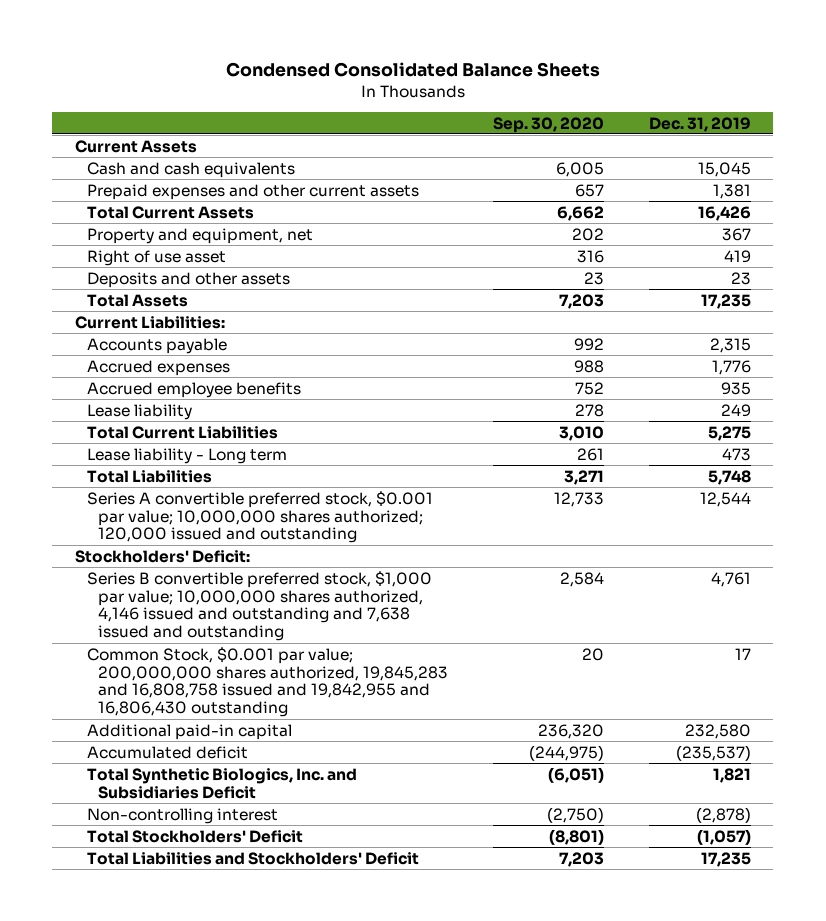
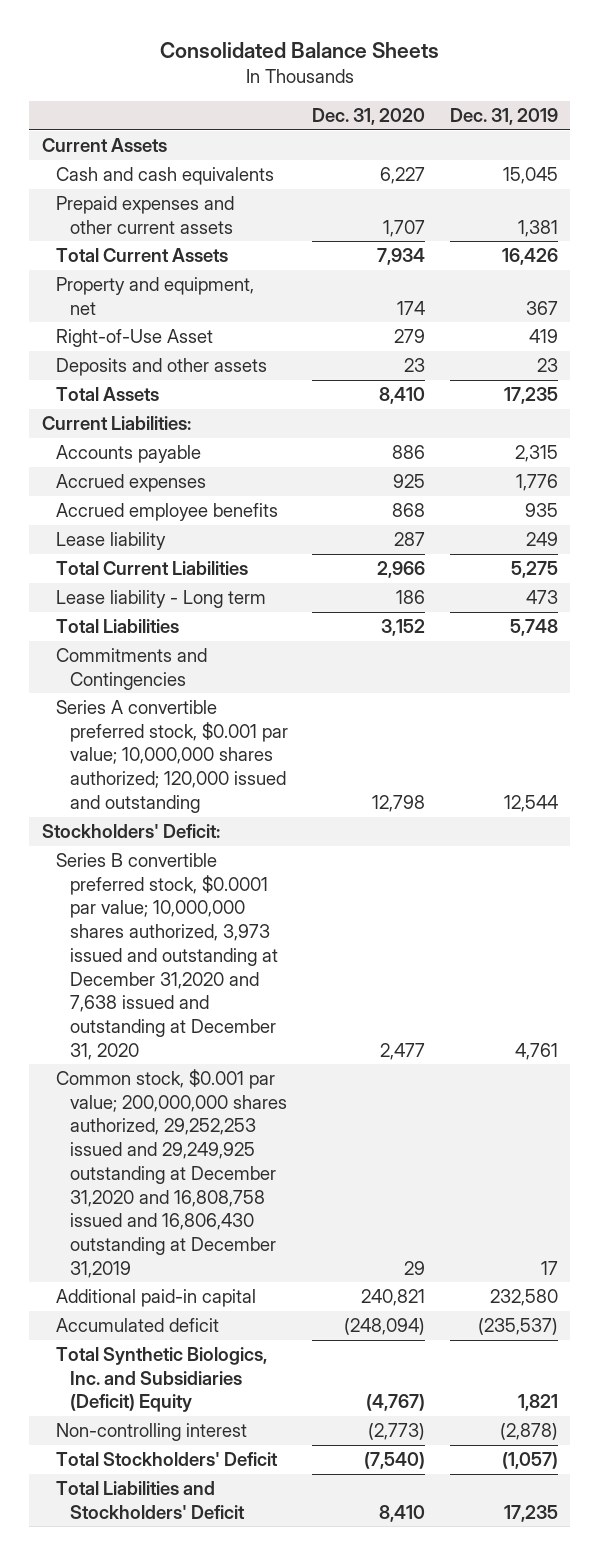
[225,61,600,77] Condensed Consolidated Balance Sheets -> [159,41,439,58] Consolidated Balance Sheets
[493,116,605,133] Sep. 30, 2020 -> none
none -> [312,108,426,126] Dec. 31, 2020
[86,249,226,266] Right of use asset -> [55,329,213,348] Right-of-Use Asset
none -> [55,648,207,690] Commitments and Contingencies
[86,570,432,642] Series B convertible preferred stock, $1,000 par value; 10,000,000 shares authorized, 4,146 issued and outstanding and 7,638 issued and outstanding -> [55,853,278,1060] Series B convertible preferred stock, $0.0001 par value; 10,000,000 shares authorized, 3,973 issued and outstanding at December 31,2020 and 7,638 issued and outstanding at December 31, 2020
[86,646,449,718] Common Stock, $0.001 par value; 200,000,000 shares authorized, 19,845,283 and 16,808,758 issued and 19,842,955 and 16,806,430 outstanding -> [55,1069,287,1278] Common stock, $0.001 par value; 200,000,000 shares authorized, 29,252,253 issued and 29,249,925 outstanding at December 31,2020 and 16,808,758 issued and 16,806,430 outstanding at December 31,2019
[86,767,357,799] Total Synthetic Biologics, Inc. and Subsidiaries Deficit -> [55,1347,267,1413] Total Synthetic Biologics, Inc. and Subsidiaries (Deficit) Equity

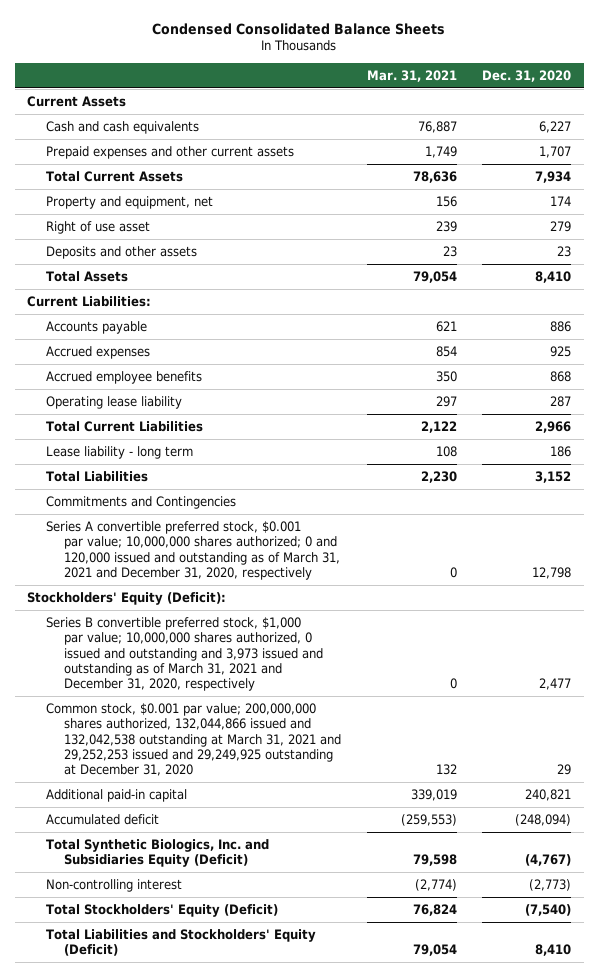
[159,41,439,58] Consolidated Balance Sheets -> [152,22,446,35] Condensed Consolidated Balance Sheets
[449,108,558,126] Dec. 31, 2019 -> none
none -> [366,69,457,82] Mar. 31, 2021
[55,329,213,348] Right-of-Use Asset -> [45,220,150,234] Right of use asset
[55,532,166,551] Lease liability -> [45,395,182,409] Operating lease liability
[55,590,266,609] Lease liability - Long term -> [45,445,193,459] Lease liability - long term
[55,700,288,813] Series A convertible preferred stock, $0.001 par value; 10,000,000 shares authorized; 120,000 issued and outstanding -> [45,520,341,580] Series A convertible preferred stock, $0.001 par value; 10,000,000 shares authorized; 0 and 120,000 issued and outstanding as of March 31, 2021 and December 31, 2020, respectively
[41,824,220,839] Stockholders' Deficit: -> [27,591,227,605] Stockholders' Equity (Deficit):
[55,853,278,1060] Series B convertible preferred stock, $0.0001 par value; 10,000,000 shares authorized, 3,973 issued and outstanding at December 31,2020 and 7,638 issued and outstanding at December 31, 2020 -> [45,616,324,692] Series B convertible preferred stock, $1,000 par value; 10,000,000 shares authorized, 0 issued and outstanding and 3,973 issued and outstanding as of March 31, 2021 and December 31, 2020, respectively
[55,1069,287,1278] Common stock, $0.001 par value; 200,000,000 shares authorized, 29,252,253 issued and 29,249,925 outstanding at December 31,2020 and 16,808,758 issued and 16,806,430 outstanding at December 31,2019 -> [45,702,342,777] Common stock, $0.001 par value; 200,000,000 shares authorized, 132,044,866 issued and 132,042,538 outstanding at March 31, 2021 and 29,252,253 issued and 29,249,925 outstanding at December 31, 2020
[55,1347,267,1413] Total Synthetic Biologics, Inc. and Subsidiaries (Deficit) Equity -> [45,838,269,868] Total Synthetic Biologics, Inc. and Subsidiaries Equity (Deficit)
[55,1452,278,1467] Total Stockholders' Deficit -> [45,903,278,917] Total Stockholders' Equity (Deficit)
[55,1481,245,1519] Total Liabilities and Stockholders' Deficit -> [45,928,316,957] Total Liabilities and Stockholders' Equity (Deficit)

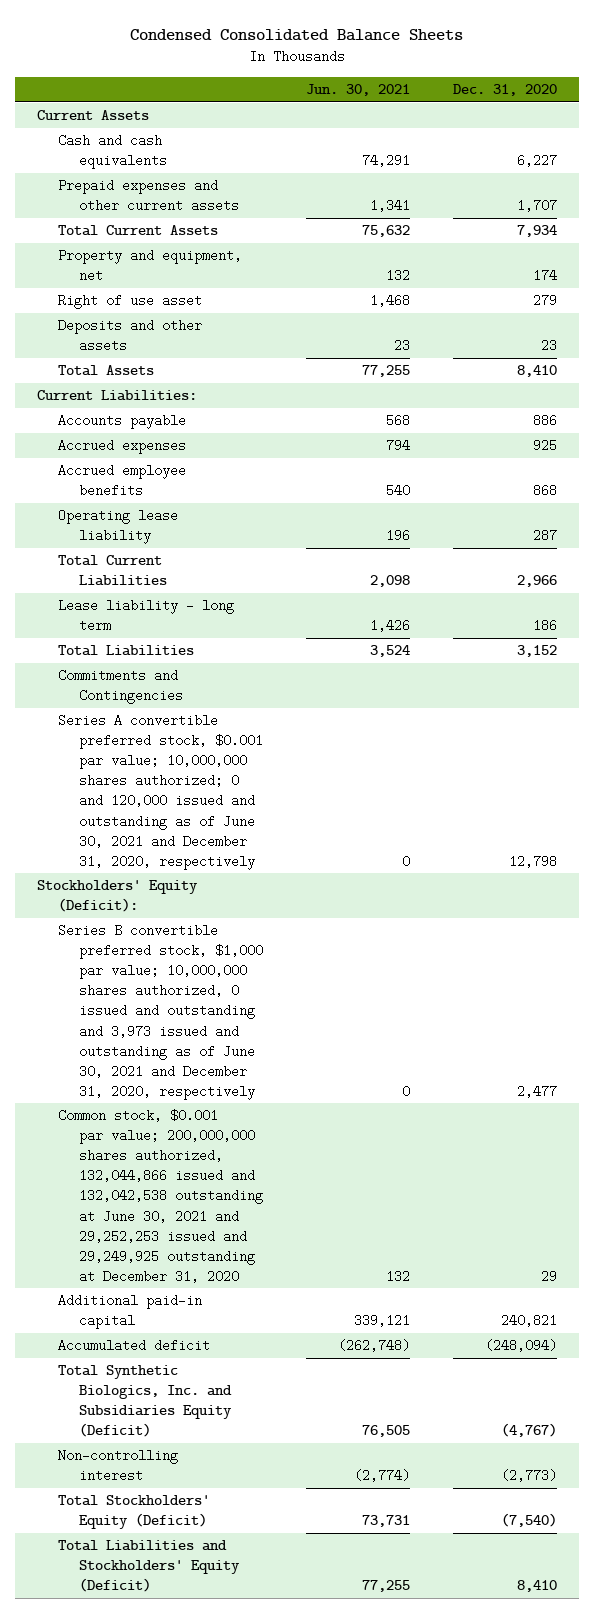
[366,69,457,82] Mar. 31, 2021 -> none
none -> [305,83,410,96] Jun. 30, 2021
[45,520,341,580] Series A convertible preferred stock, $0.001 par value; 10,000,000 shares authorized; 0 and 120,000 issued and outstanding as of March 31, 2021 and December 31, 2020, respectively -> [57,714,263,870] Series A convertible preferred stock, $0.001 par value; 10,000,000 shares authorized; 0 and 120,000 issued and outstanding as of June 30, 2021 and December 31, 2020, respectively
[45,616,324,692] Series B convertible preferred stock, $1,000 par value; 10,000,000 shares authorized, 0 issued and outstanding and 3,973 issued and outstanding as of March 31, 2021 and December 31, 2020, respectively -> [57,924,263,1100] Series B convertible preferred stock, $1,000 par value; 10,000,000 shares authorized, 0 issued and outstanding and 3,973 issued and outstanding as of June 30, 2021 and December 31, 2020, respectively
[45,702,342,777] Common stock, $0.001 par value; 200,000,000 shares authorized, 132,044,866 issued and 132,042,538 outstanding at March 31, 2021 and 29,252,253 issued and 29,249,925 outstanding at December 31, 2020 -> [57,1109,263,1283] Common stock, $0.001 par value; 200,000,000 shares authorized, 132,044,866 issued and 132,042,538 outstanding at June 30, 2021 and 29,252,253 issued and 29,249,925 outstanding at December 31, 2020

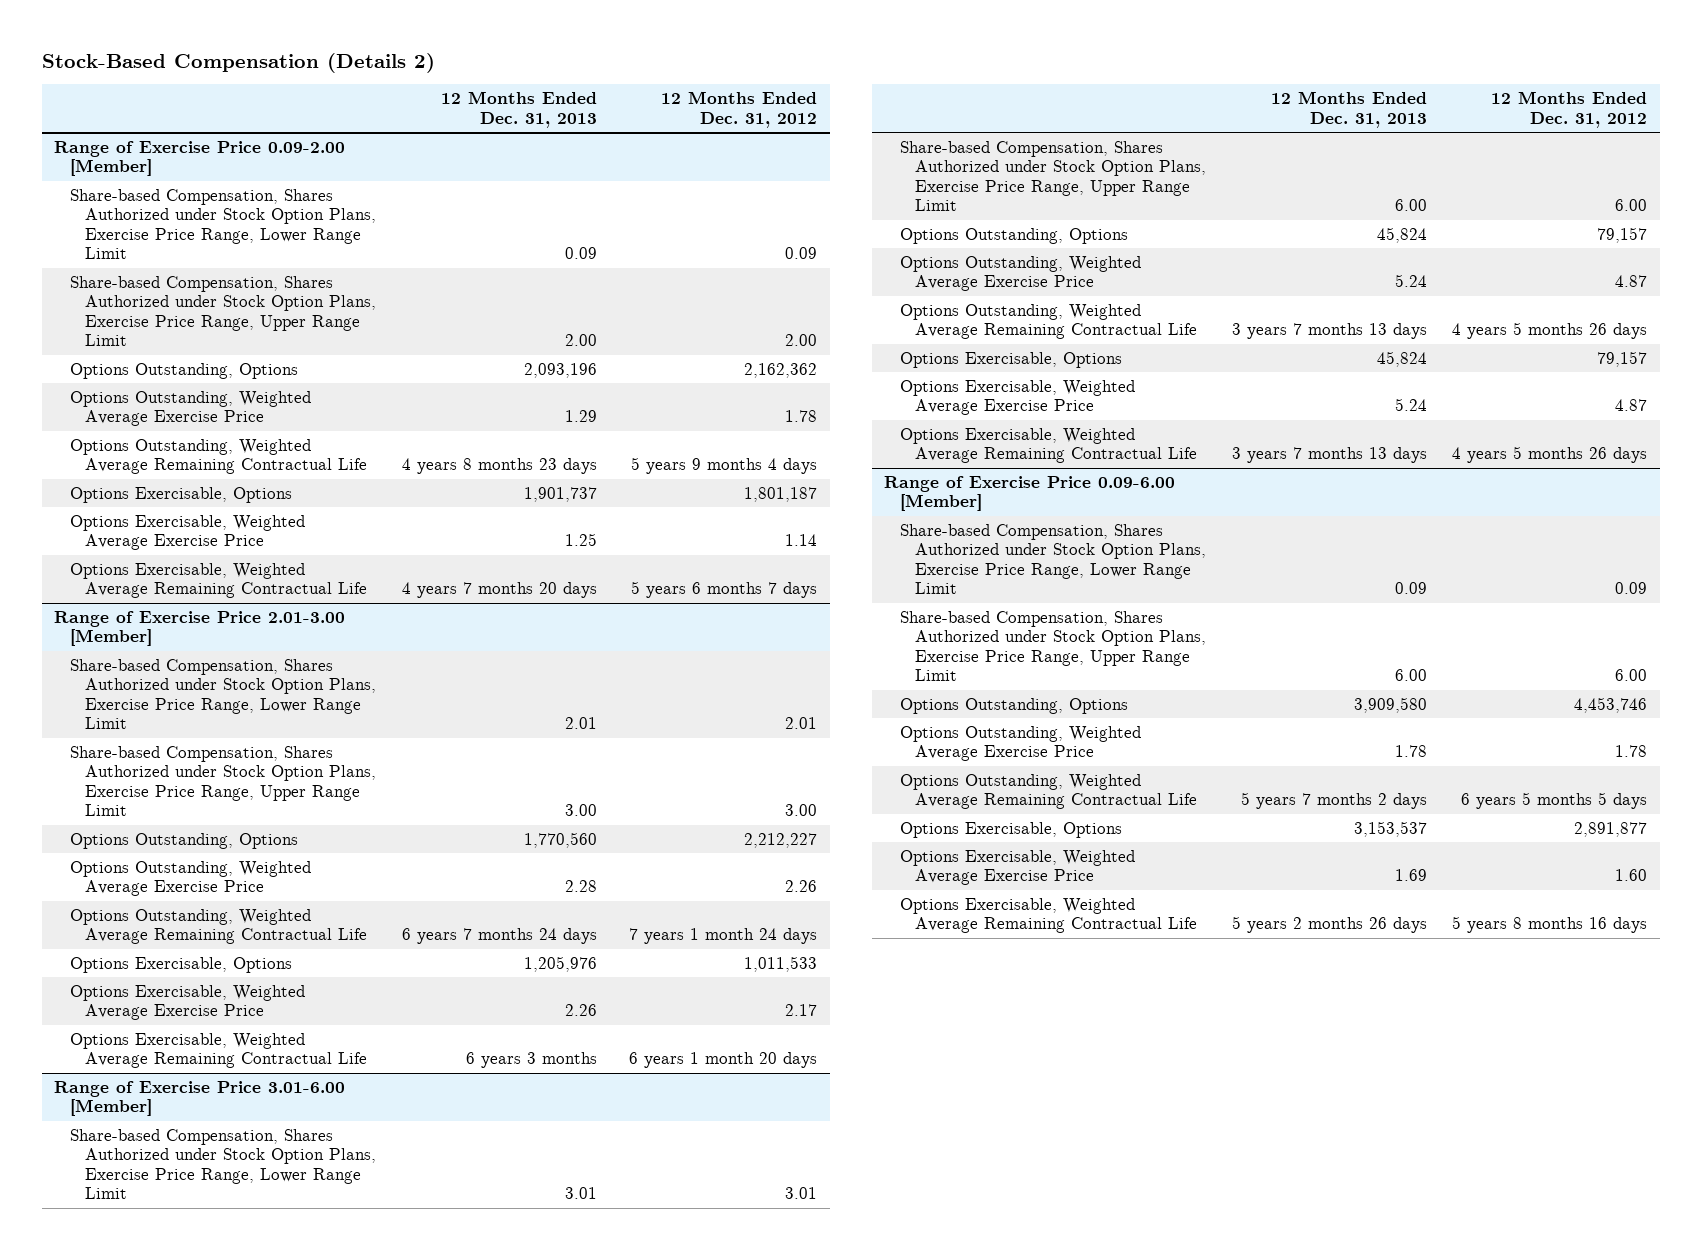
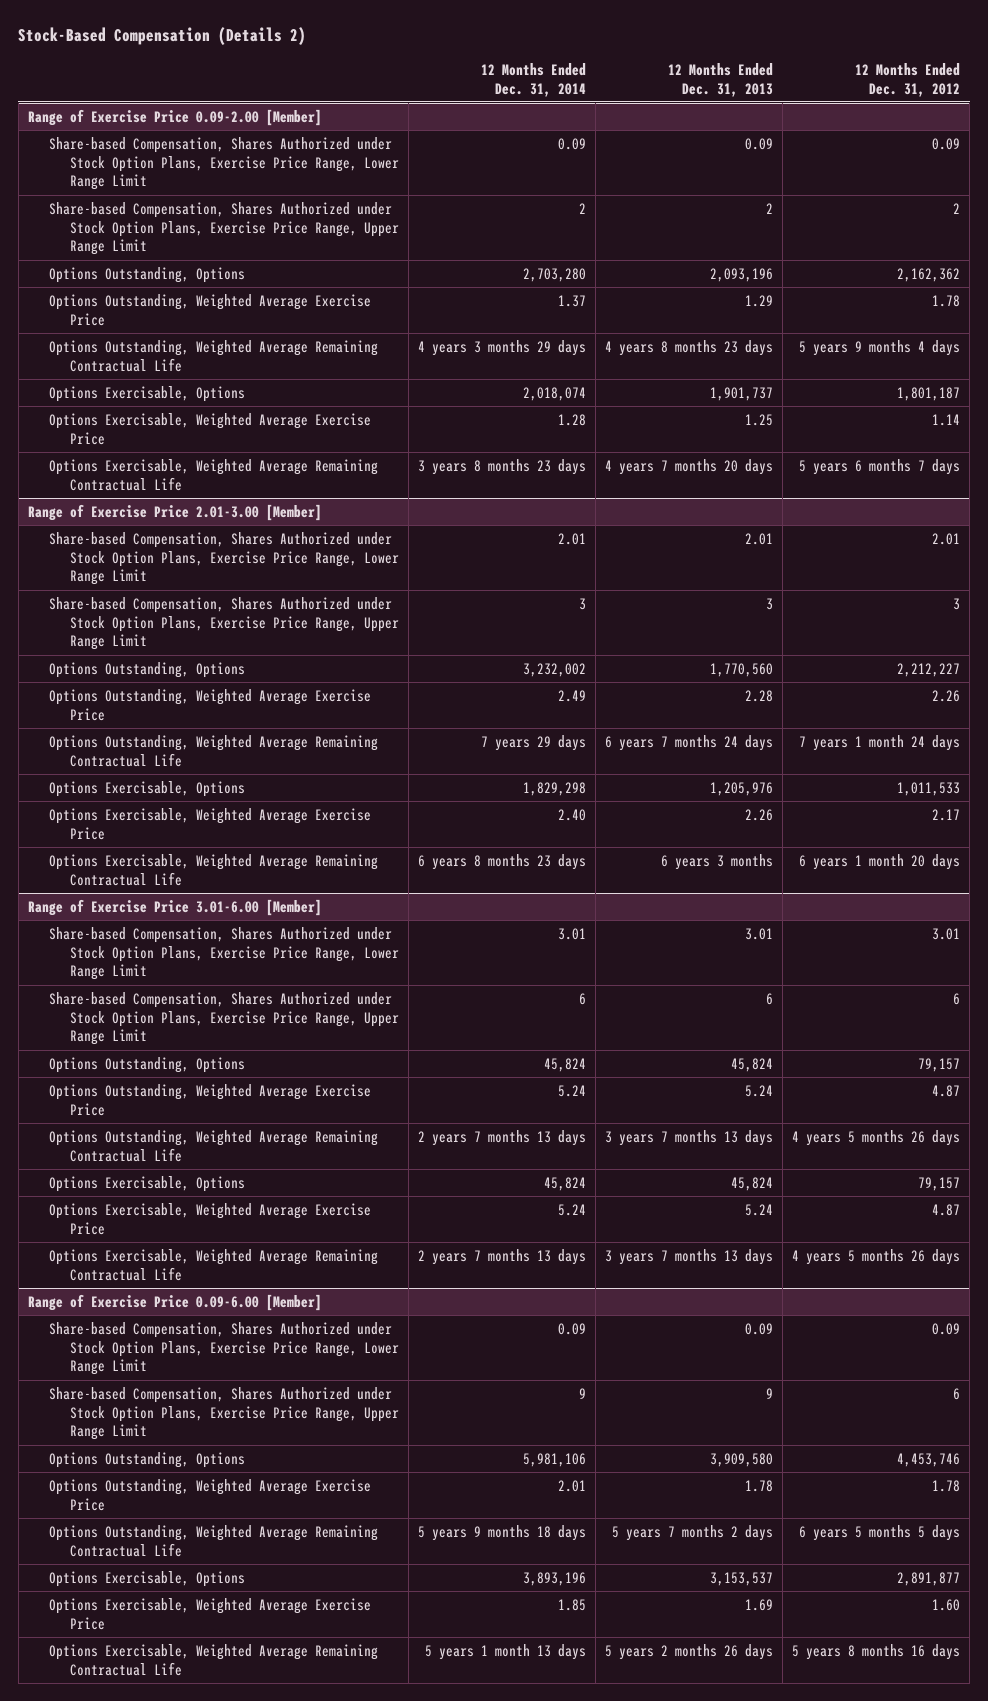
none -> [480,62,586,97] 12 Months Ended Dec. 31, 2014
[564,334,597,347] 2.00 -> [765,202,773,214] 2
[785,334,818,347] 2.00 -> [953,202,961,214] 2
[564,804,597,817] 3.00 -> [765,597,773,610] 3
[785,804,818,817] 3.00 -> [953,597,961,610] 3
[1394,199,1427,212] 6.00 -> [765,992,773,1005] 6
[1615,199,1648,212] 6.00 -> [953,992,961,1005] 6
[1394,669,1427,682] 6.00 -> [765,1387,773,1399] 9
[1615,669,1648,682] 6.00 -> [953,1387,961,1400] 6

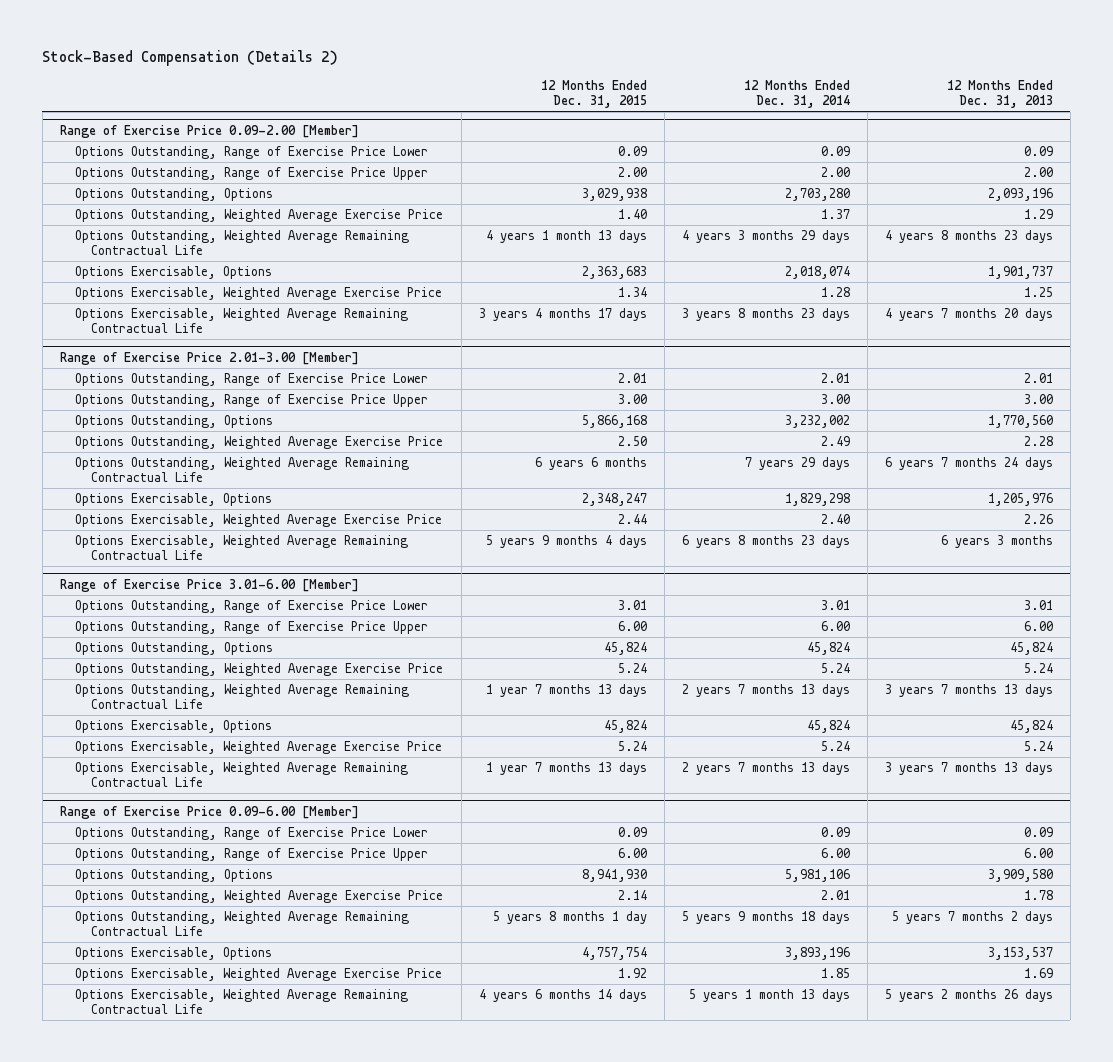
[855,62,961,97] 12 Months Ended Dec. 31, 2012 -> none
none -> [540,79,647,109] 12 Months Ended Dec. 31, 2015
[48,136,399,191] Share-based Compensation, Shares Authorized under Stock Option Plans, Exercise Price Range, Lower Range Limit -> [75,145,429,159] Options Outstanding, Range of Exercise Price Lower
[48,201,399,256] Share-based Compensation, Shares Authorized under Stock Option Plans, Exercise Price Range, Upper Range Limit -> [75,166,429,180] Options Outstanding, Range of Exercise Price Upper
[578,202,586,214] 2 -> [820,166,850,177] 2.00
[765,202,773,214] 2 -> [1023,166,1053,177] 2.00
[48,531,399,586] Share-based Compensation, Shares Authorized under Stock Option Plans, Exercise Price Range, Lower Range Limit -> [75,372,429,386] Options Outstanding, Range of Exercise Price Lower
[48,596,399,651] Share-based Compensation, Shares Authorized under Stock Option Plans, Exercise Price Range, Upper Range Limit -> [75,393,429,407] Options Outstanding, Range of Exercise Price Upper
[578,597,586,610] 3 -> [820,393,850,404] 3.00
[765,597,773,610] 3 -> [1023,393,1053,404] 3.00
[48,926,399,981] Share-based Compensation, Shares Authorized under Stock Option Plans, Exercise Price Range, Lower Range Limit -> [75,599,429,613] Options Outstanding, Range of Exercise Price Lower
[48,991,399,1046] Share-based Compensation, Shares Authorized under Stock Option Plans, Exercise Price Range, Upper Range Limit -> [75,620,429,634] Options Outstanding, Range of Exercise Price Upper
[578,992,586,1005] 6 -> [820,620,850,631] 6.00
[765,992,773,1005] 6 -> [1023,620,1053,631] 6.00
[48,1321,399,1376] Share-based Compensation, Shares Authorized under Stock Option Plans, Exercise Price Range, Lower Range Limit -> [75,826,429,840] Options Outstanding, Range of Exercise Price Lower
[48,1386,399,1441] Share-based Compensation, Shares Authorized under Stock Option Plans, Exercise Price Range, Upper Range Limit -> [75,847,429,861] Options Outstanding, Range of Exercise Price Upper
[578,1387,586,1399] 9 -> [820,847,850,858] 6.00
[765,1387,773,1399] 9 -> [1023,847,1053,858] 6.00

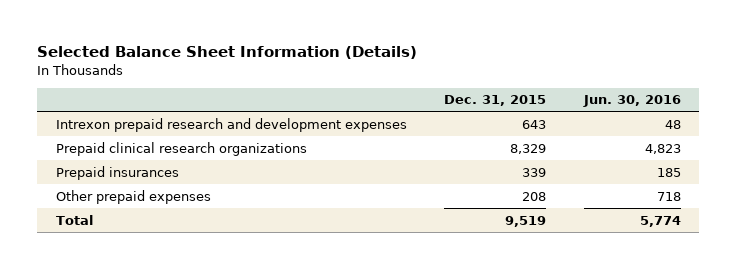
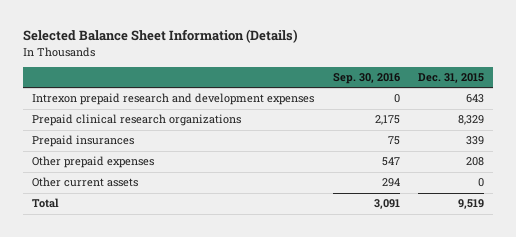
[582,95,681,108] Jun. 30, 2016 -> none
none -> [332,73,400,85] Sep. 30, 2016
none -> [32,177,139,188] Other current assets

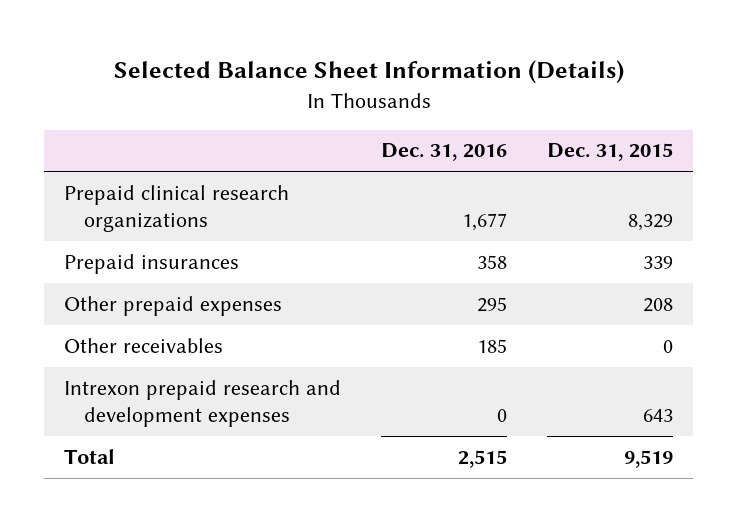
[332,73,400,85] Sep. 30, 2016 -> none
none -> [381,143,508,162] Dec. 31, 2016
[32,177,139,188] Other current assets -> [64,337,224,353] Other receivables
[32,93,315,106] Intrexon prepaid research and development expenses -> [64,379,342,428] Intrexon prepaid research and development expenses

